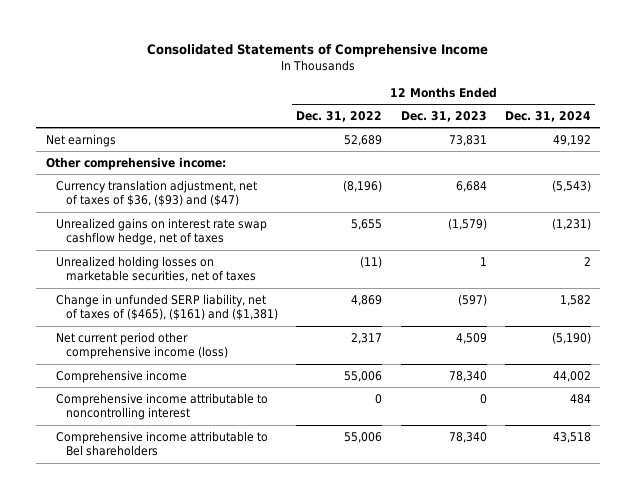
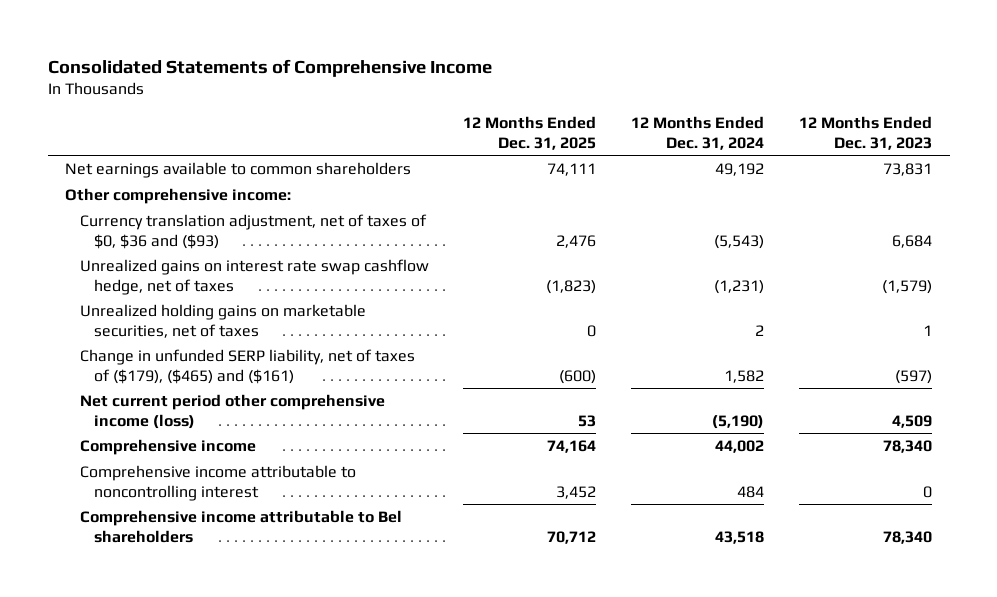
[296,110,383,122] Dec. 31, 2022 -> none
none -> [463,115,597,150] 12 Months Ended Dec. 31, 2025
[45,133,116,147] Net earnings -> [65,161,412,178] Net earnings available to common shareholders
[55,179,257,207] Currency translation adjustment, net of taxes of $36, ($93) and ($47) -> [79,213,427,249] Currency translation adjustment, net of taxes of $0, $36 and ($93)
[55,255,257,283] Unrealized holding losses on marketable securities, net of taxes -> [79,303,366,338] Unrealized holding gains on marketable securities, net of taxes
[55,293,279,321] Change in unfunded SERP liability, net of taxes of ($465), ($161) and ($1,381) -> [79,348,415,384] Change in unfunded SERP liability, net of taxes of ($179), ($465) and ($161)

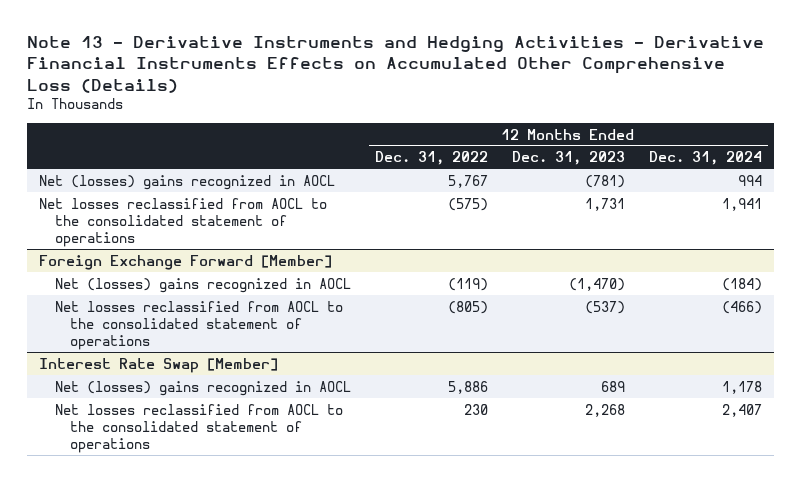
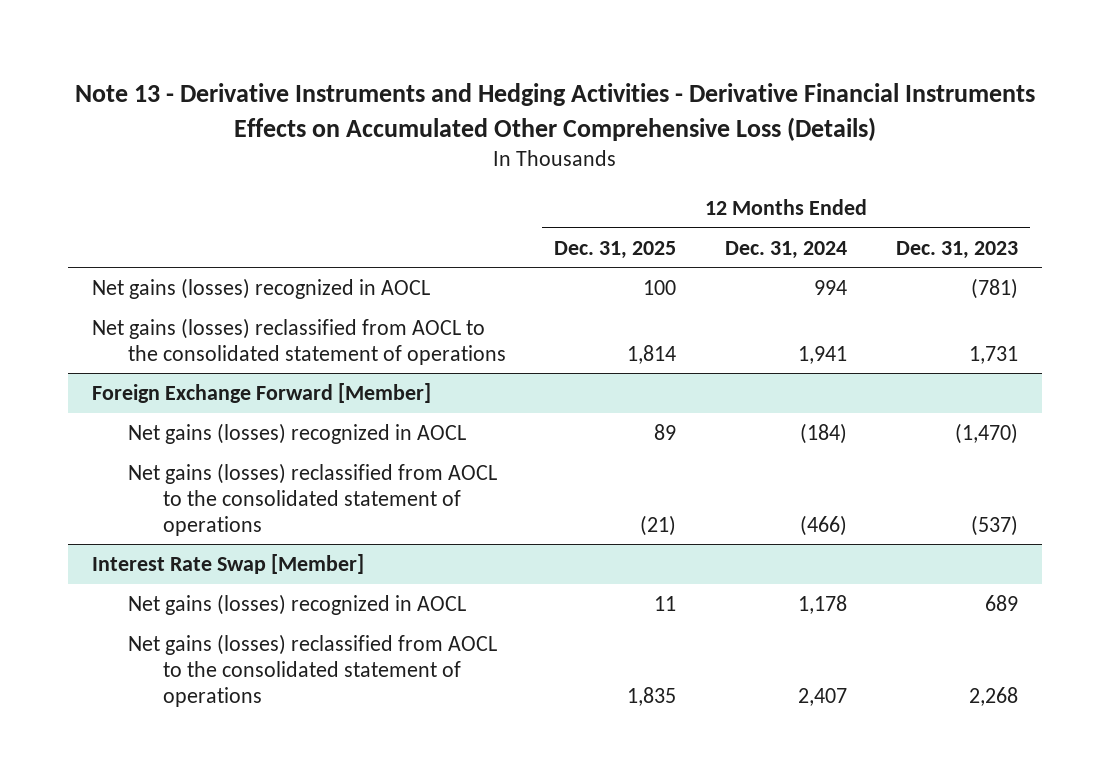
[374,151,488,166] Dec. 31, 2022 -> none
none -> [554,240,677,259] Dec. 31, 2025
[38,174,335,190] Net (losses) gains recognized in AOCL -> [92,277,431,299] Net gains (losses) recognized in AOCL
[38,197,327,248] Net losses reclassified from AOCL to the consolidated statement of operations -> [92,317,506,365] Net gains (losses) reclassified from AOCL to the consolidated statement of operations
[54,277,351,293] Net (losses) gains recognized in AOCL -> [127,422,466,444] Net gains (losses) recognized in AOCL
[54,300,343,351] Net losses reclassified from AOCL to the consolidated statement of operations -> [127,462,497,536] Net gains (losses) reclassified from AOCL to the consolidated statement of operations
[54,380,351,396] Net (losses) gains recognized in AOCL -> [127,593,466,615] Net gains (losses) recognized in AOCL
[54,403,343,454] Net losses reclassified from AOCL to the consolidated statement of operations -> [127,633,497,707] Net gains (losses) reclassified from AOCL to the consolidated statement of operations

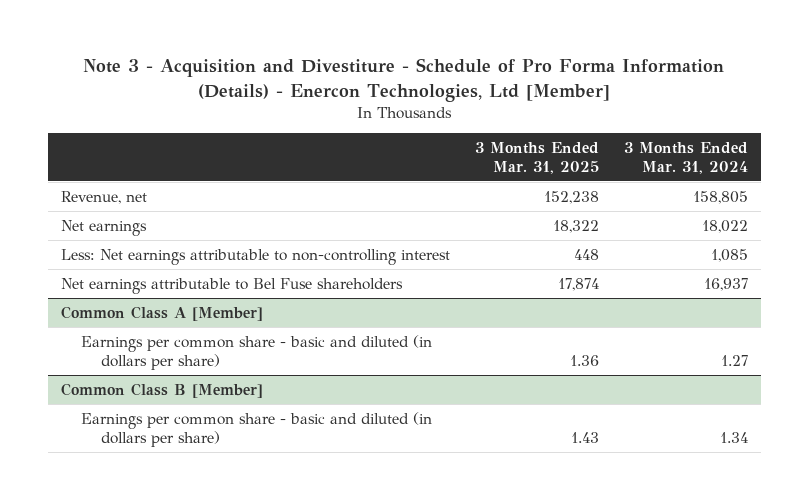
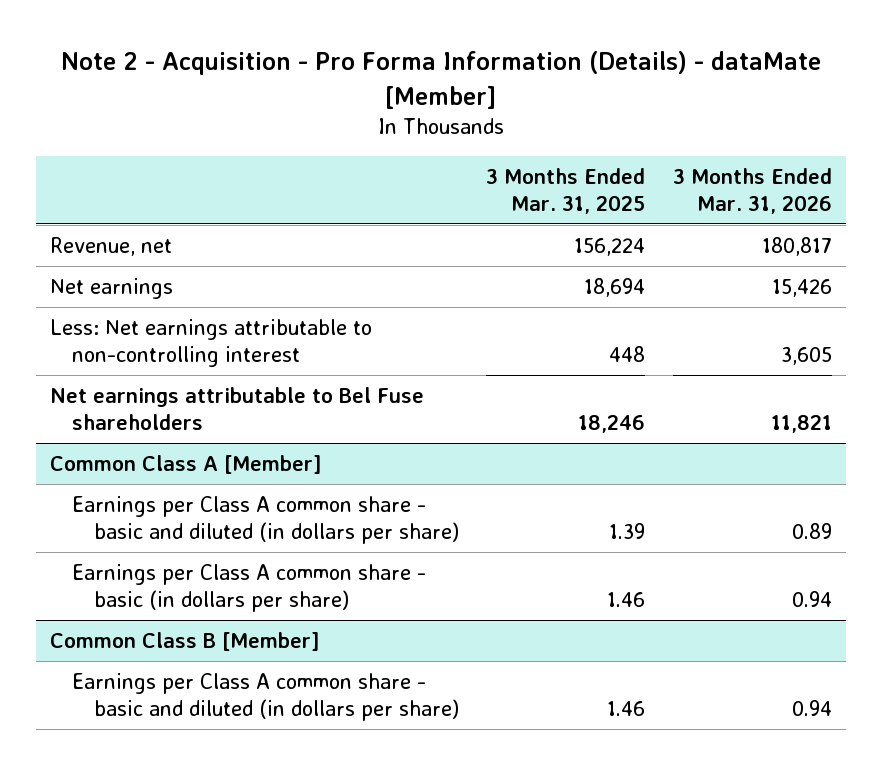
[83,58,725,102] Note 3 - Acquisition and Divestiture - Schedule of Pro Forma Information (Details) - Enercon Technologies, Ltd [Member] -> [60,51,821,109] Note 2 - Acquisition - Pro Forma Information (Details) - dataMate [Member]
[624,142,749,174] 3 Months Ended Mar. 31, 2024 -> none
none -> [672,168,832,214] 3 Months Ended Mar. 31, 2026
[543,190,599,204] 152,238 -> [574,238,646,257] 156,224
[552,219,599,233] 18,322 -> [584,278,646,298] 18,694
[557,277,599,291] 17,874 -> [578,414,646,433] 18,246
none -> [71,496,459,544] Earnings per Class A common share - basic and diluted (in dollars per share)
[80,334,432,370] Earnings per common share - basic and diluted (in dollars per share) -> [71,564,426,612] Earnings per Class A common share - basic (in dollars per share)
[569,354,599,366] 1.36 -> [607,591,646,607] 1.46
[80,411,432,447] Earnings per common share - basic and diluted (in dollars per share) -> [71,673,459,721] Earnings per Class A common share - basic and diluted (in dollars per share)
[570,431,599,443] 1.43 -> [607,700,646,716] 1.46

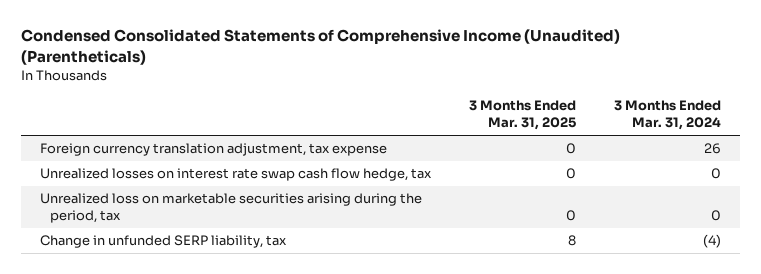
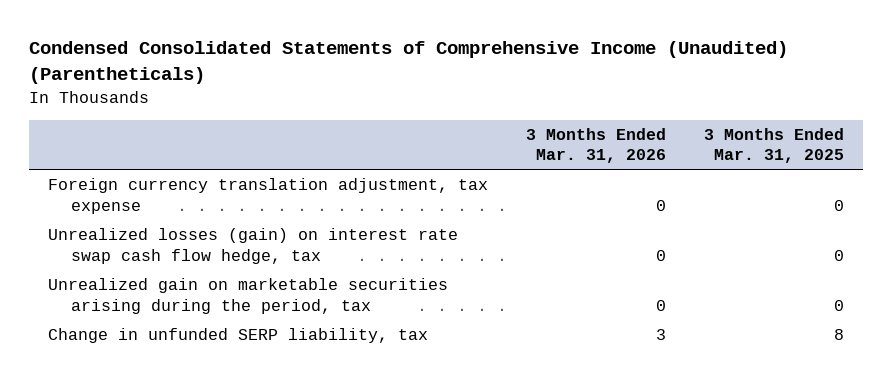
[613,100,721,131] 3 Months Ended Mar. 31, 2024 -> none
none -> [525,127,666,164] 3 Months Ended Mar. 31, 2026
[39,168,432,182] Unrealized losses on interest rate swap cash flow hedge, tax -> [47,227,458,264] Unrealized losses (gain) on interest rate swap cash flow hedge, tax
[39,193,422,224] Unrealized loss on marketable securities arising during the period, tax -> [47,277,448,314] Unrealized gain on marketable securities arising during the period, tax

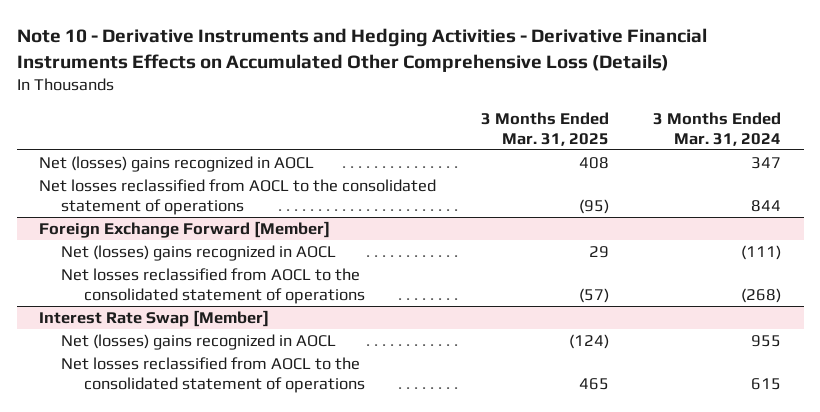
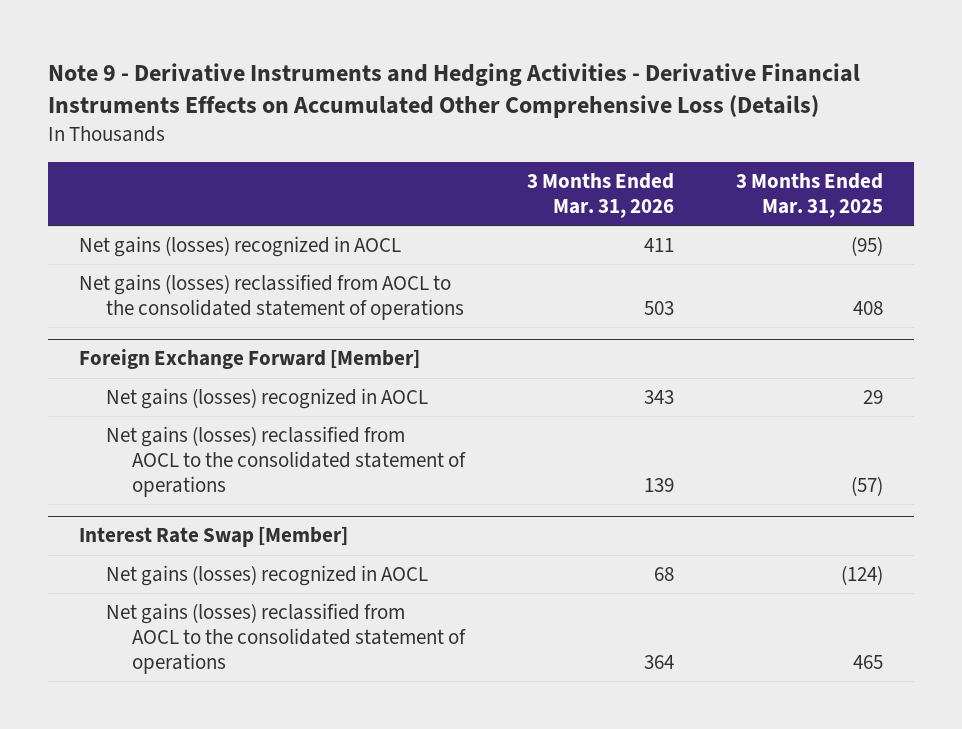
[16,28,707,73] Note 10 - Derivative Instruments and Hedging Activities - Derivative Financial Instruments Effects on Accumulated Other Comprehensive Loss (Details) -> [48,62,861,118] Note 9 - Derivative Instruments and Hedging Activities - Derivative Financial Instruments Effects on Accumulated Other Comprehensive Loss (Details)
[653,112,782,146] 3 Months Ended Mar. 31, 2024 -> none
none -> [527,172,675,218] 3 Months Ended Mar. 31, 2026
[38,156,314,173] Net (losses) gains recognized in AOCL -> [79,235,402,257] Net gains (losses) recognized in AOCL
[578,157,609,170] 408 -> [851,235,884,256] (95)
[38,179,436,215] Net losses reclassified from AOCL to the consolidated statement of operations -> [79,273,464,320] Net gains (losses) reclassified from AOCL to the consolidated statement of operations
[578,198,609,214] (95) -> [853,300,884,315] 408
[61,245,337,262] Net (losses) gains recognized in AOCL -> [105,387,428,409] Net gains (losses) recognized in AOCL
[61,268,365,304] Net losses reclassified from AOCL to the consolidated statement of operations -> [105,425,467,498] Net gains (losses) reclassified from AOCL to the consolidated statement of operations
[61,334,337,351] Net (losses) gains recognized in AOCL -> [105,564,428,586] Net gains (losses) recognized in AOCL
[61,357,365,393] Net losses reclassified from AOCL to the consolidated statement of operations -> [105,602,467,675] Net gains (losses) reclassified from AOCL to the consolidated statement of operations

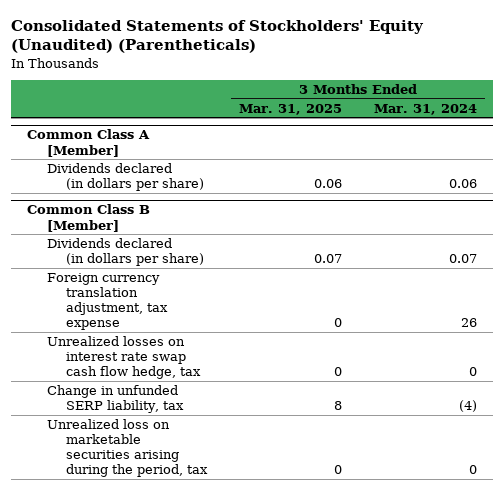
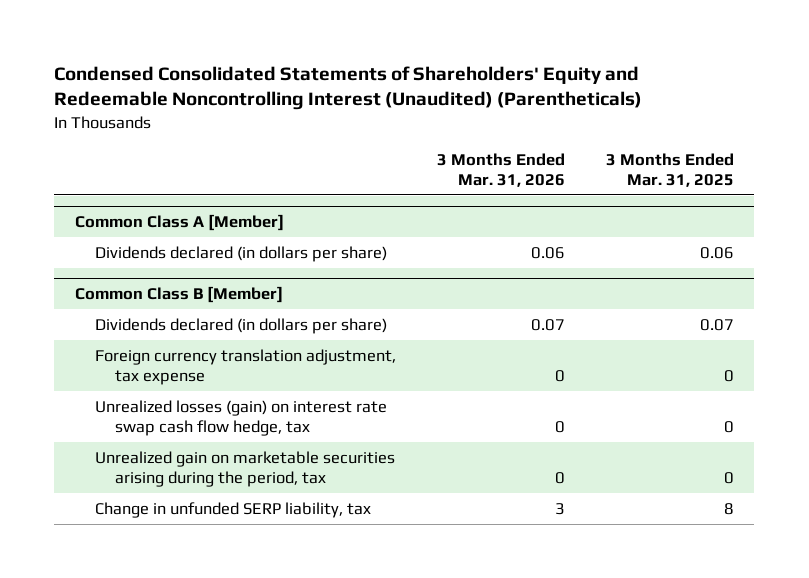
[10,19,424,54] Consolidated Statements of Stockholders' Equity (Unaudited) (Parentheticals) -> [54,65,643,111] Condensed Consolidated Statements of Shareholders' Equity and Redeemable Noncontrolling Interest (Unaudited) (Parentheticals)
[373,103,477,115] Mar. 31, 2024 -> none
none -> [436,152,565,187] 3 Months Ended Mar. 31, 2026
[46,335,202,380] Unrealized losses on interest rate swap cash flow hedge, tax -> [95,399,388,436] Unrealized losses (gain) on interest rate swap cash flow hedge, tax
none -> [95,450,396,487] Unrealized gain on marketable securities arising during the period, tax
[46,418,209,478] Unrealized loss on marketable securities arising during the period, tax -> none

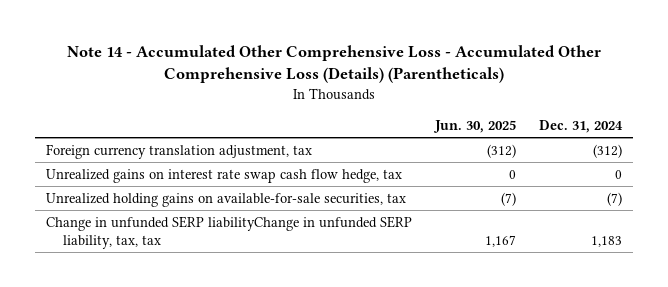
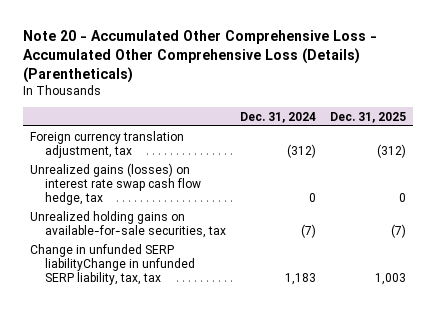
[67,45,602,84] Note 14 - Accumulated Other Comprehensive Loss - Accumulated Other Comprehensive Loss (Details) (Parentheticals) -> [22,30,377,83] Note 20 - Accumulated Other Comprehensive Loss - Accumulated Other Comprehensive Loss (Details) (Parentheticals)
[433,119,517,133] Jun. 30, 2025 -> none
none -> [330,111,407,123] Dec. 31, 2025
[46,168,403,183] Unrealized gains on interest rate swap cash flow hedge, tax -> [29,162,201,205] Unrealized gains (losses) on interest rate swap cash flow hedge, tax

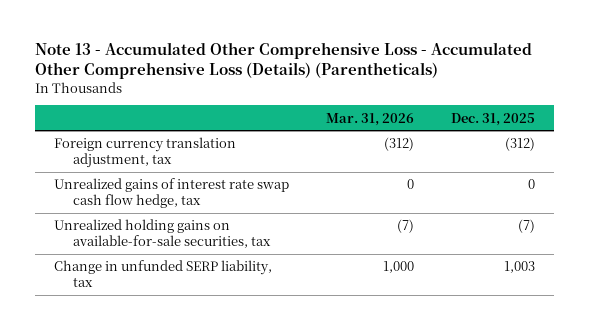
[22,30,377,83] Note 20 - Accumulated Other Comprehensive Loss - Accumulated Other Comprehensive Loss (Details) (Parentheticals) -> [34,42,532,80] Note 13 - Accumulated Other Comprehensive Loss - Accumulated Other Comprehensive Loss (Details) (Parentheticals)
[239,111,316,123] Dec. 31, 2024 -> none
none -> [325,112,414,126] Mar. 31, 2026
[29,162,201,205] Unrealized gains (losses) on interest rate swap cash flow hedge, tax -> [53,178,289,208] Unrealized gains of interest rate swap cash flow hedge, tax
[29,243,195,285] Change in unfunded SERP liabilityChange in unfunded SERP liability, tax, tax -> [53,260,272,287] Change in unfunded SERP liability, tax

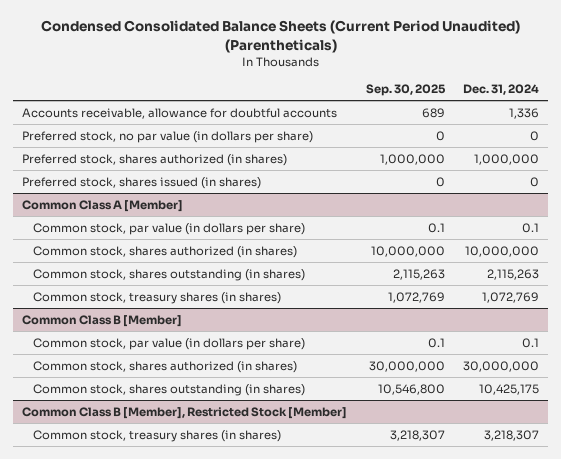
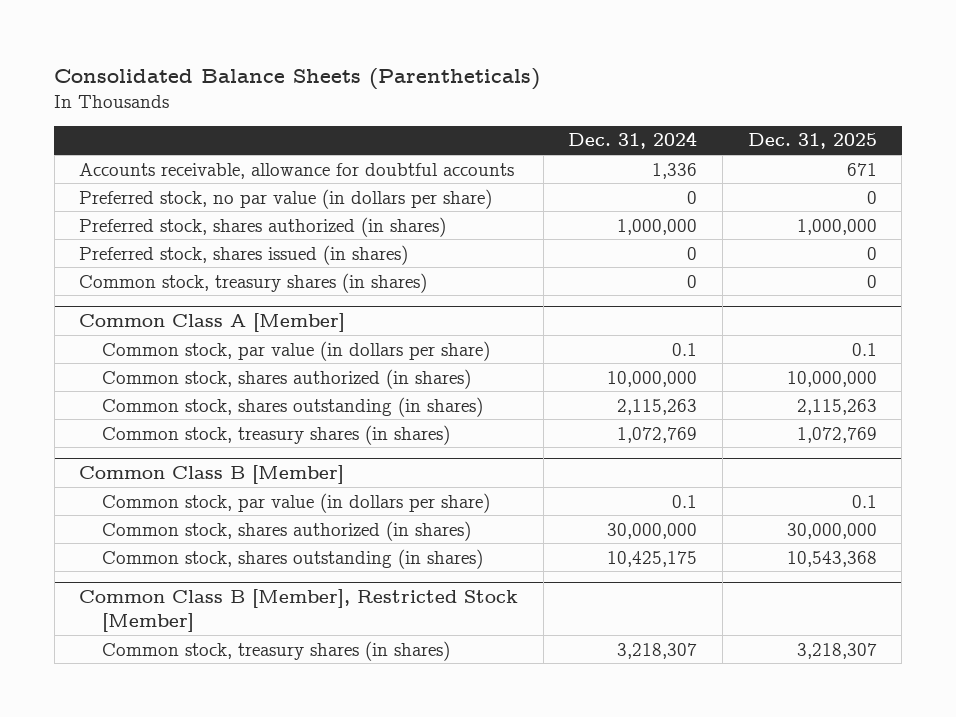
[40,20,520,53] Condensed Consolidated Balance Sheets (Current Period Unaudited) (Parentheticals) -> [54,67,541,90] Consolidated Balance Sheets (Parentheticals)
[365,84,446,97] Sep. 30, 2025 -> none
none -> [747,133,877,150] Dec. 31, 2025
none -> [79,272,428,293] Common stock, treasury shares (in shares)

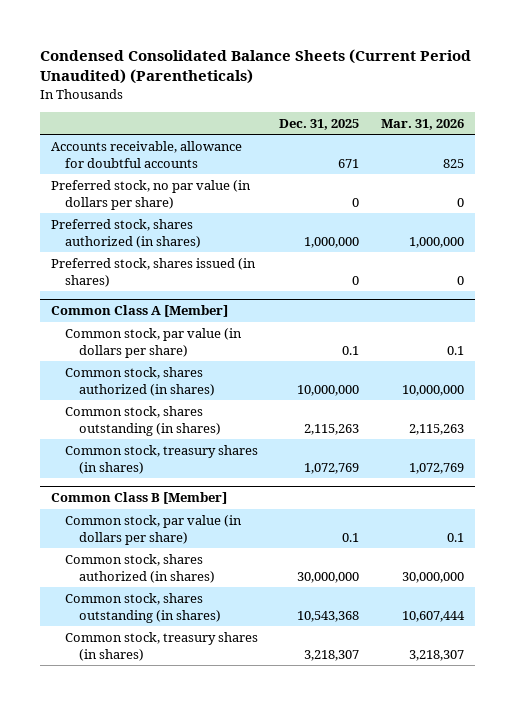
[54,67,541,90] Consolidated Balance Sheets (Parentheticals) -> [40,48,472,85] Condensed Consolidated Balance Sheets (Current Period Unaudited) (Parentheticals)
[568,131,698,150] Dec. 31, 2024 -> none
none -> [380,118,464,130] Mar. 31, 2026
[79,272,428,293] Common stock, treasury shares (in shares) -> none
[79,589,519,632] Common Class B [Member], Restricted Stock [Member] -> none

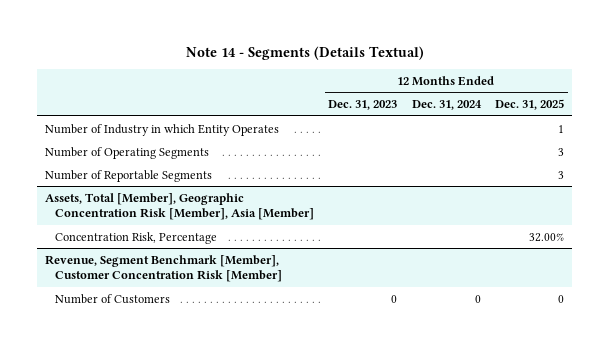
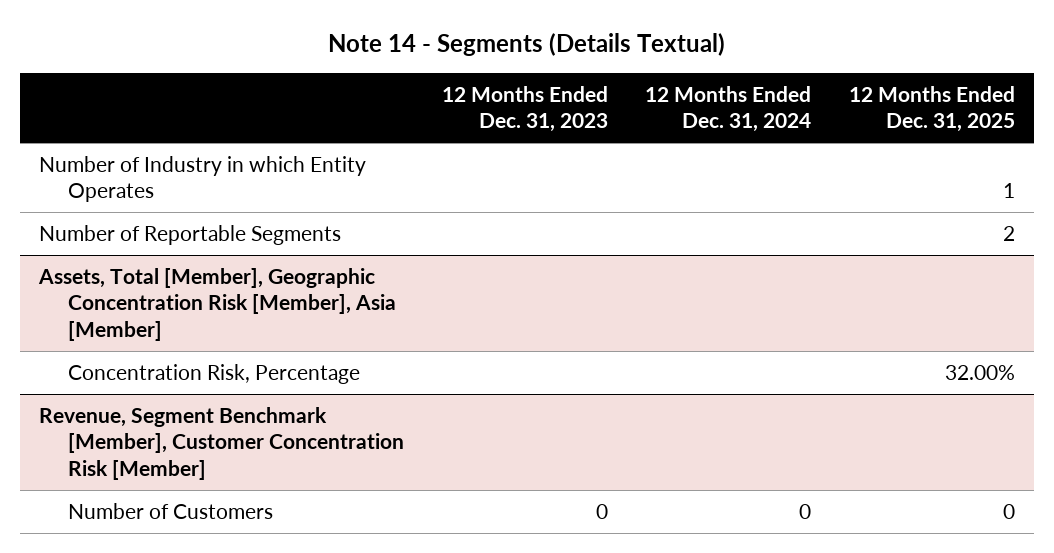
[44,146,209,159] Number of Operating Segments -> none
[558,170,565,179] 3 -> [1003,225,1016,241] 2

